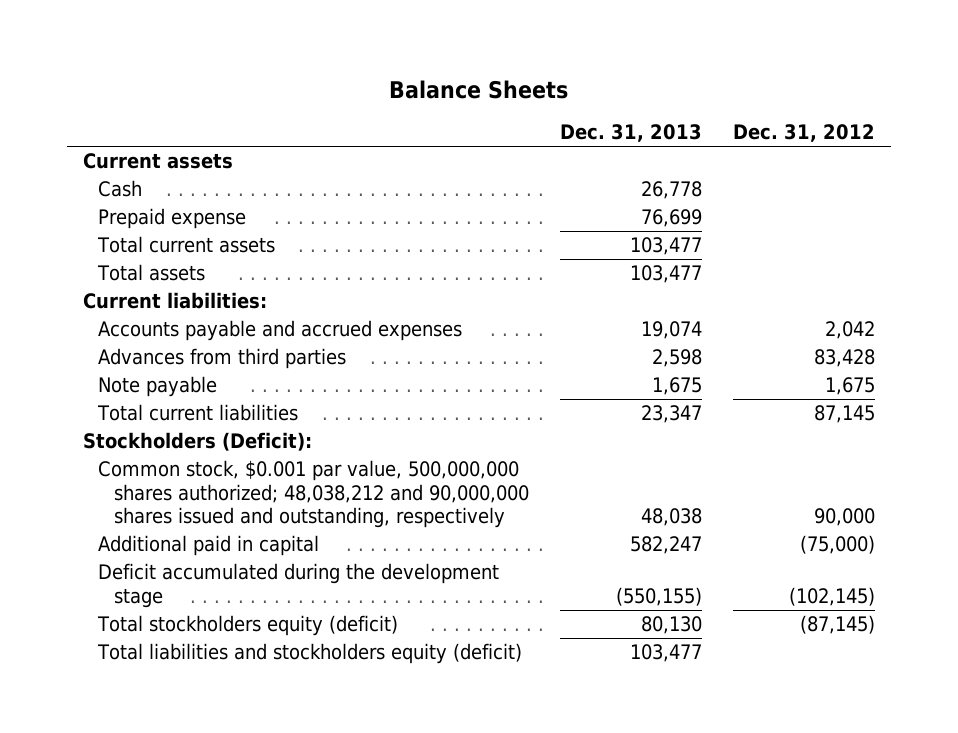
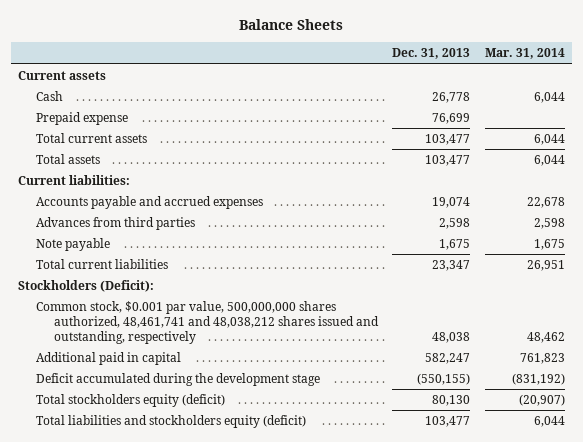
[733,124,876,143] Dec. 31, 2012 -> none
none -> [484,48,565,60] Mar. 31, 2014
[98,460,529,529] Common stock, $0.001 par value, 500,000,000 shares authorized; 48,038,212 and 90,000,000 shares issued and outstanding, respectively -> [36,301,379,344] Common stock, $0.001 par value, 500,000,000 shares authorized, 48,461,741 and 48,038,212 shares issued and outstanding, respectively

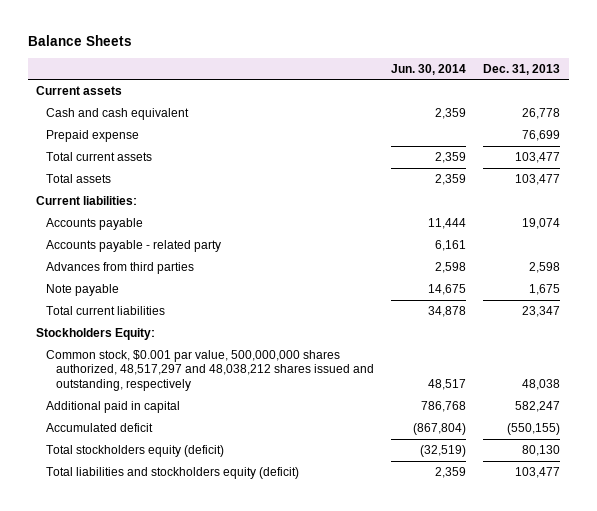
[484,48,565,60] Mar. 31, 2014 -> none
none -> [391,63,467,75] Jun. 30, 2014
[36,91,64,102] Cash -> [46,107,190,120] Cash and cash equivalent
[36,196,264,210] Accounts payable and accrued expenses -> [46,217,144,230] Accounts payable
none -> [46,239,222,252] Accounts payable - related party
[18,280,155,293] Stockholders (Deficit): -> [36,327,156,340] Stockholders Equity:
[36,301,379,344] Common stock, $0.001 par value, 500,000,000 shares authorized, 48,461,741 and 48,038,212 shares issued and outstanding, respectively -> [46,349,374,391] Common stock, $0.001 par value, 500,000,000 shares authorized, 48,517,297 and 48,038,212 shares issued and outstanding, respectively
[36,373,321,387] Deficit accumulated during the development stage -> [46,422,154,432] Accumulated deficit

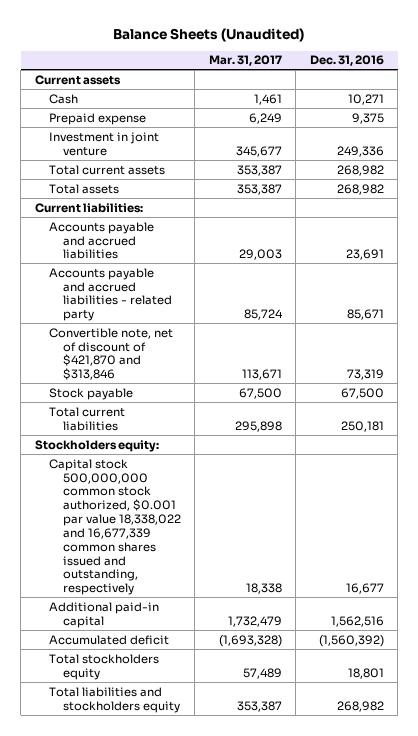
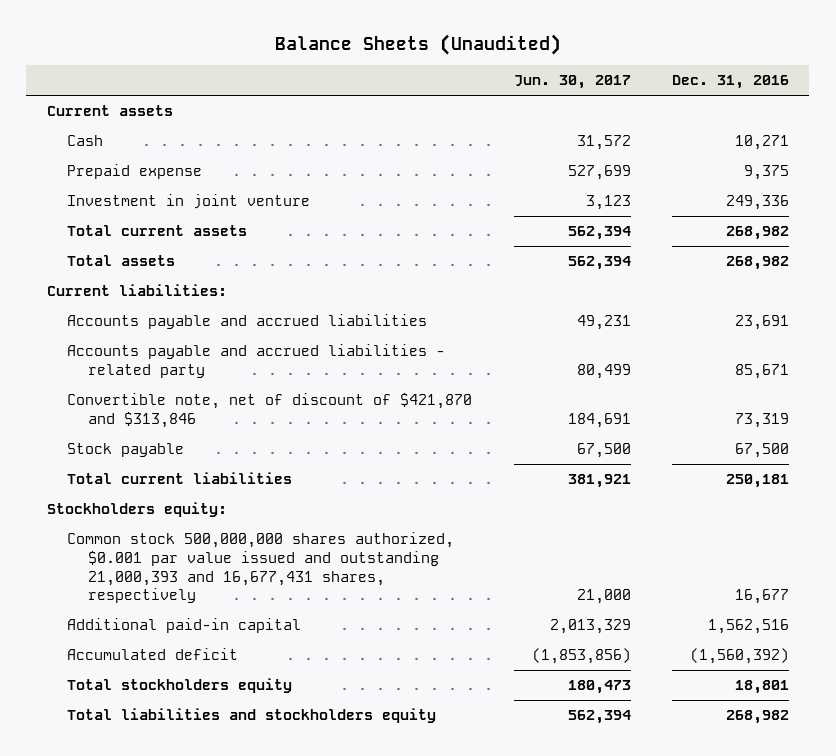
[208,55,282,67] Mar. 31, 2017 -> none
none -> [513,75,631,90] Jun. 30, 2017
[48,458,181,596] Capital stock 500,000,000 common stock authorized, $0.001 par value 18,338,022 and 16,677,339 common shares issued and outstanding, respectively -> [67,532,455,604] Common stock 500,000,000 shares authorized, $0.001 par value issued and outstanding 21,000,393 and 16,677,431 shares, respectively

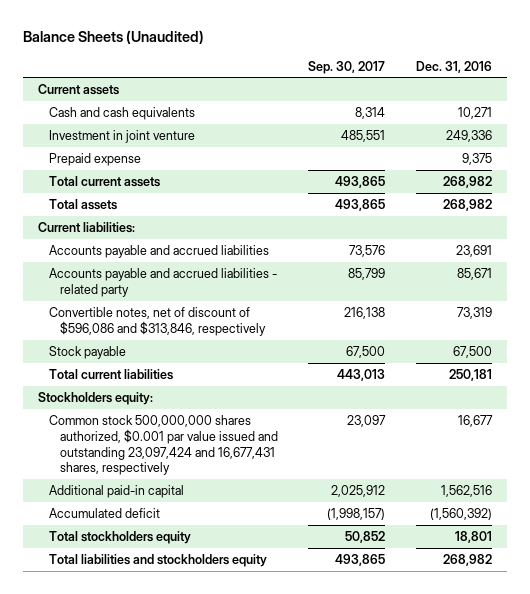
[513,75,631,90] Jun. 30, 2017 -> none
none -> [308,60,386,74] Sep. 30, 2017
[67,135,104,147] Cash -> [48,107,195,121] Cash and cash equivalents
[67,164,203,180] Prepaid expense -> [48,153,141,167] Prepaid expense
[67,393,473,429] Convertible note, net of discount of $421,870 and $313,846 -> [48,307,266,336] Convertible notes, net of discount of $596,086 and $313,846, respectively
[67,532,455,604] Common stock 500,000,000 shares authorized, $0.001 par value issued and outstanding 21,000,393 and 16,677,431 shares, respectively -> [48,415,278,476] Common stock 500,000,000 shares authorized, $0.001 par value issued and outstanding 23,097,424 and 16,677,431 shares, respectively

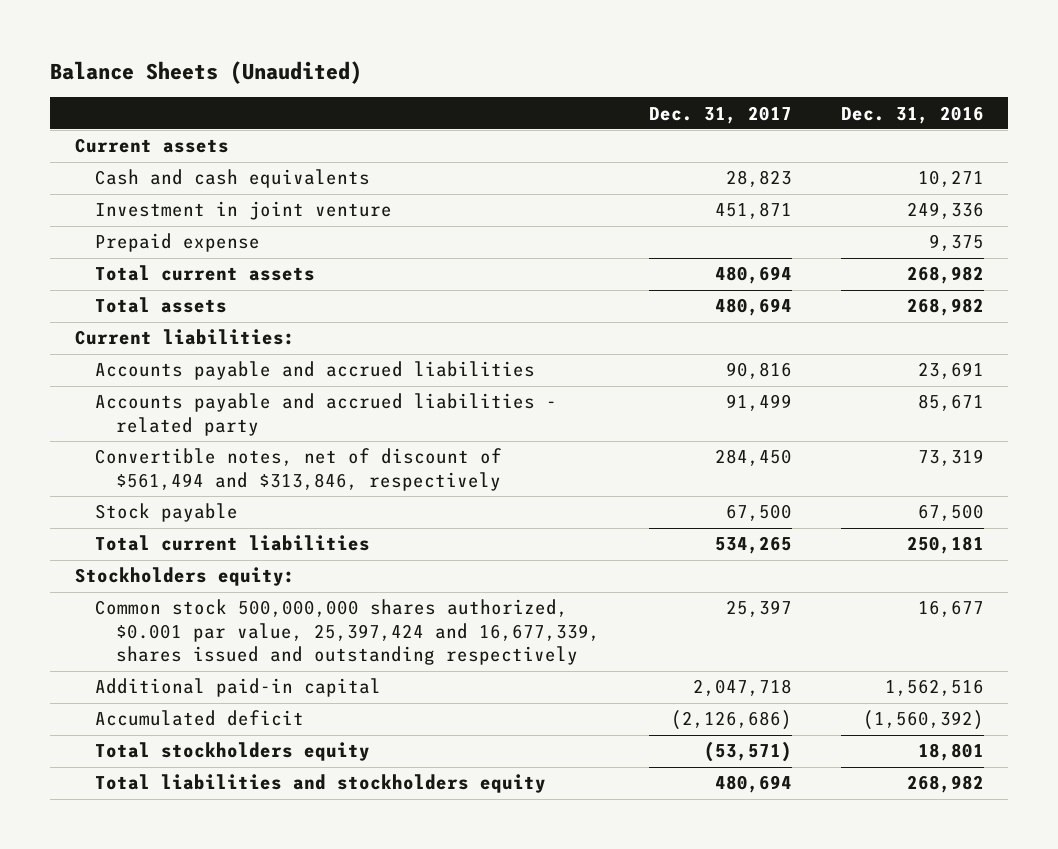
[308,60,386,74] Sep. 30, 2017 -> none
none -> [648,105,792,124] Dec. 31, 2017
[48,307,266,336] Convertible notes, net of discount of $596,086 and $313,846, respectively -> [95,448,503,491] Convertible notes, net of discount of $561,494 and $313,846, respectively
[48,415,278,476] Common stock 500,000,000 shares authorized, $0.001 par value issued and outstanding 23,097,424 and 16,677,431 shares, respectively -> [95,599,600,666] Common stock 500,000,000 shares authorized, $0.001 par value, 25,397,424 and 16,677,339, shares issued and outstanding respectively

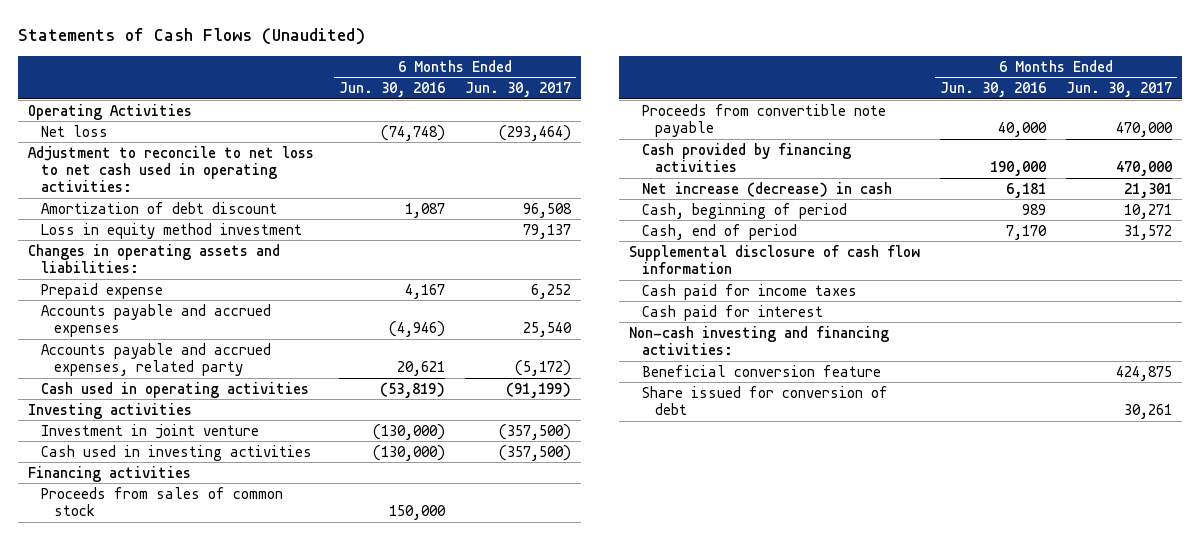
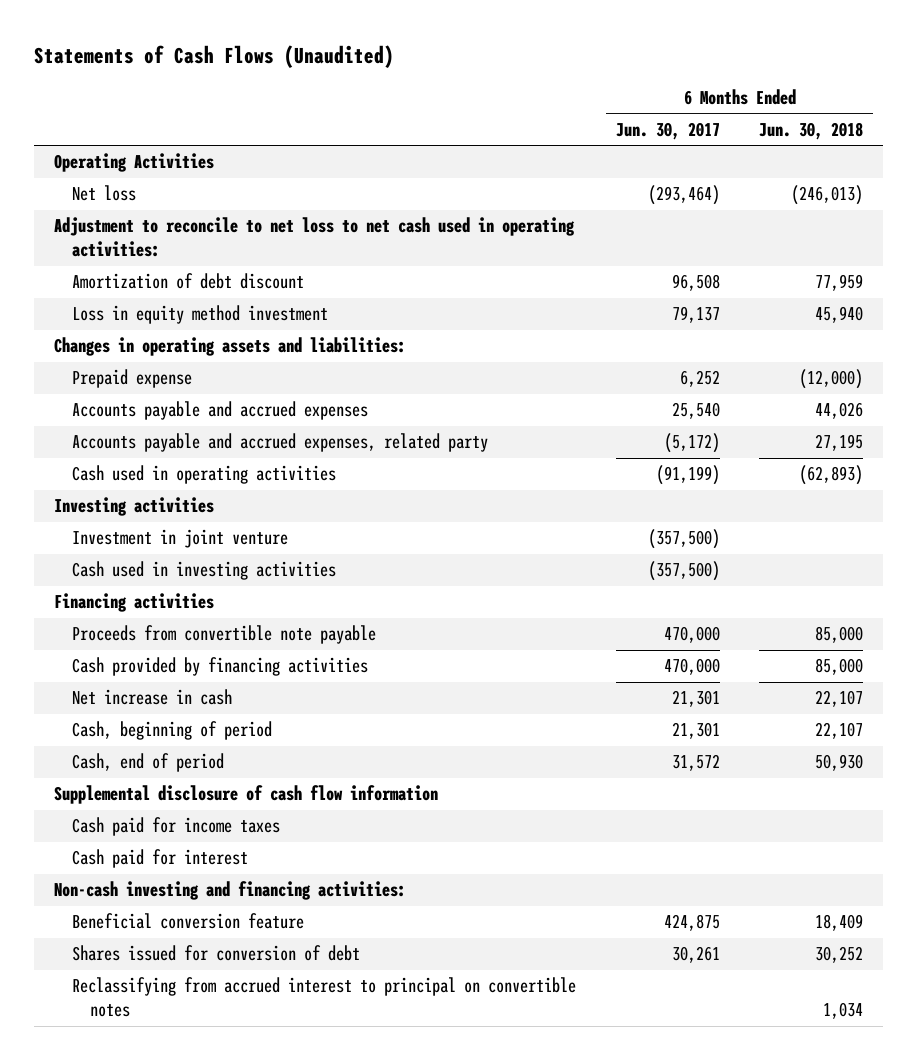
[338,82,445,98] Jun. 30, 2016 -> none
none -> [759,121,864,140] Jun. 30, 2018
[41,486,284,517] Proceeds from sales of common stock -> none
[642,181,893,197] Net increase (decrease) in cash -> [71,689,232,706] Net increase in cash
[1124,203,1173,219] 10,271 -> [671,722,720,740] 21,301
[642,385,889,416] Share issued for conversion of debt -> [71,945,360,962] Shares issued for conversion of debt
none -> [71,977,576,1018] Reclassifying from accrued interest to principal on convertible notes

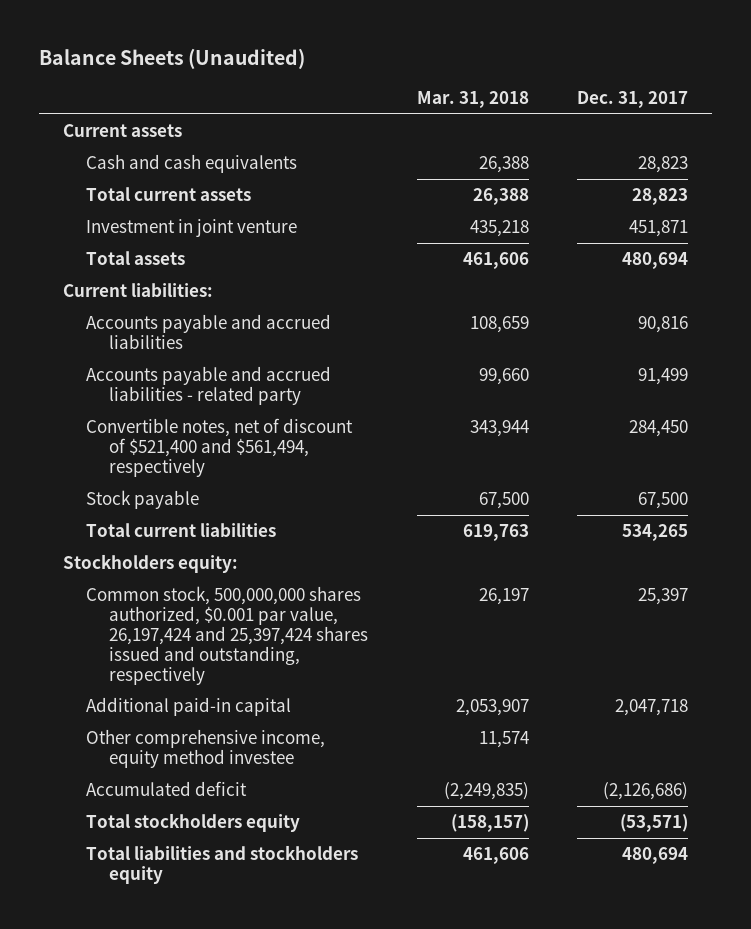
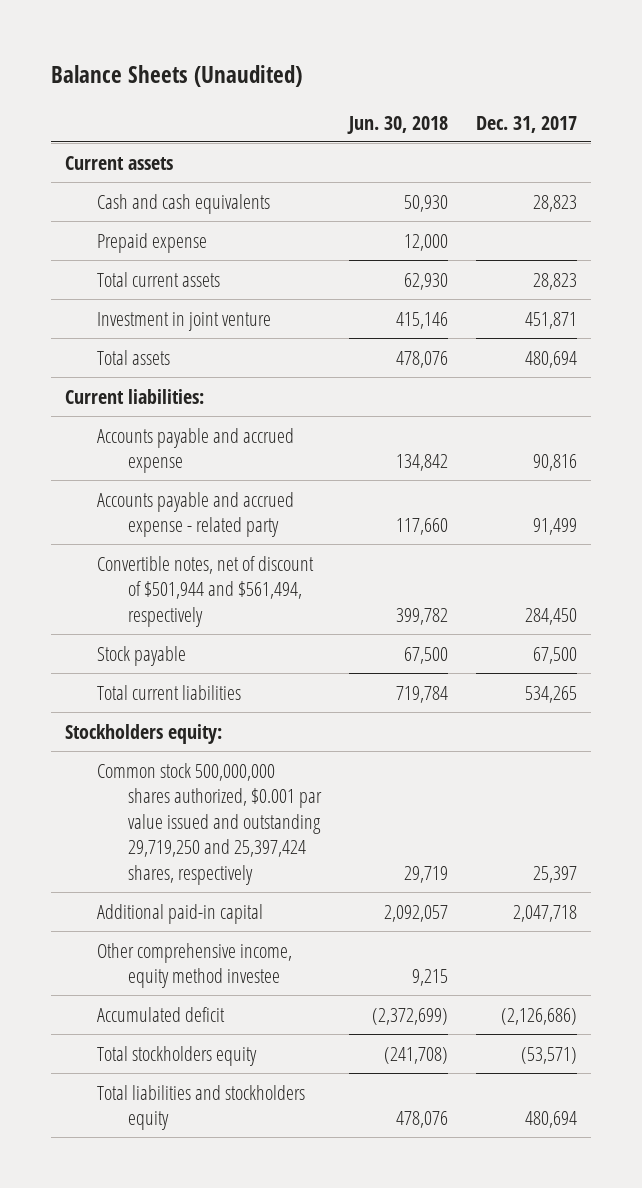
[416,91,529,109] Mar. 31, 2018 -> none
none -> [346,115,448,134] Jun. 30, 2018
none -> [96,232,207,253] Prepaid expense
[86,314,332,349] Accounts payable and accrued liabilities -> [96,427,294,474] Accounts payable and accrued expense
[86,366,332,405] Accounts payable and accrued liabilities - related party -> [96,491,294,538] Accounts payable and accrued expense - related party
[86,418,354,477] Convertible notes, net of discount of $521,400 and $561,494, respectively -> [96,555,314,627] Convertible notes, net of discount of $501,944 and $561,494, respectively
[86,586,369,685] Common stock, 500,000,000 shares authorized, $0.001 par value, 26,197,424 and 25,397,424 shares issued and outstanding, respectively -> [96,762,322,885] Common stock 500,000,000 shares authorized, $0.001 par value issued and outstanding 29,719,250 and 25,397,424 shares, respectively

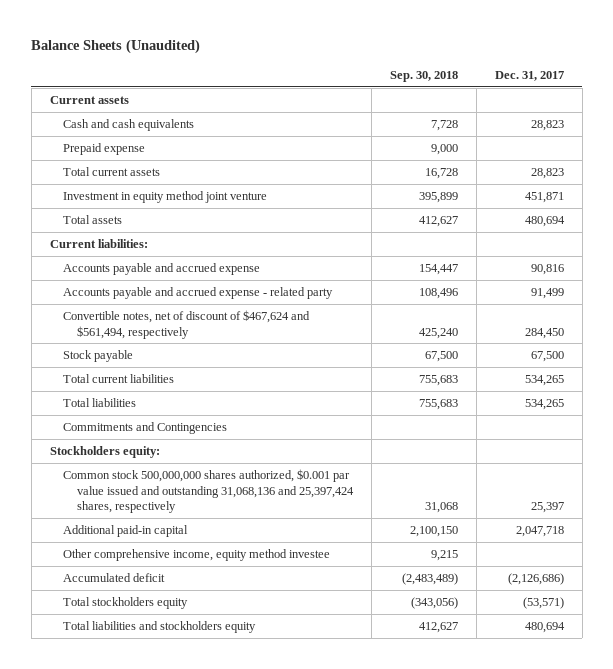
[346,115,448,134] Jun. 30, 2018 -> none
none -> [389,70,458,82] Sep. 30, 2018
[96,311,271,331] Investment in joint venture -> [63,191,268,204] Investment in equity method joint venture
[96,555,314,627] Convertible notes, net of discount of $501,944 and $561,494, respectively -> [63,310,311,339] Convertible notes, net of discount of $467,624 and $561,494, respectively
none -> [63,398,137,408] Total liabilities
none -> [63,422,228,435] Commitments and Contingencies
[96,762,322,885] Common stock 500,000,000 shares authorized, $0.001 par value issued and outstanding 29,719,250 and 25,397,424 shares, respectively -> [63,469,354,514] Common stock 500,000,000 shares authorized, $0.001 par value issued and outstanding 31,068,136 and 25,397,424 shares, respectively

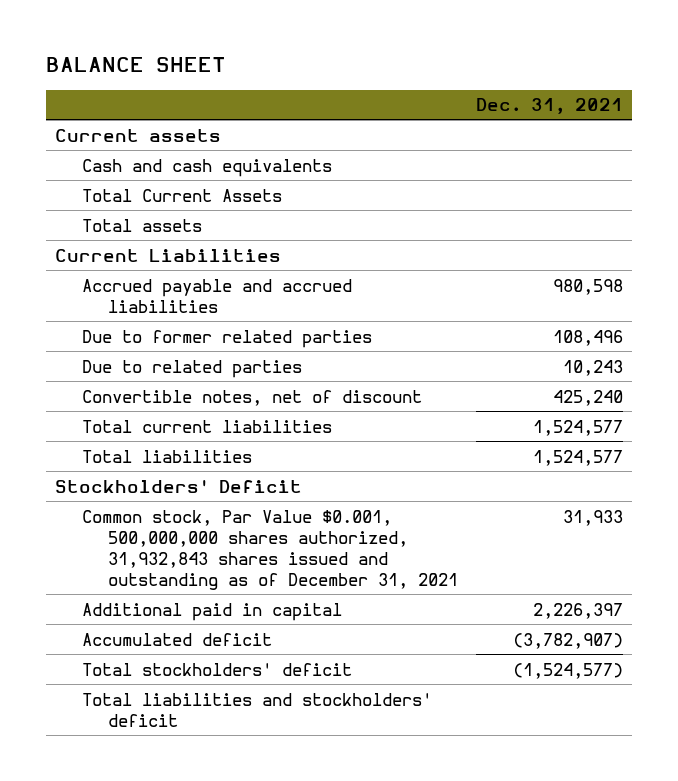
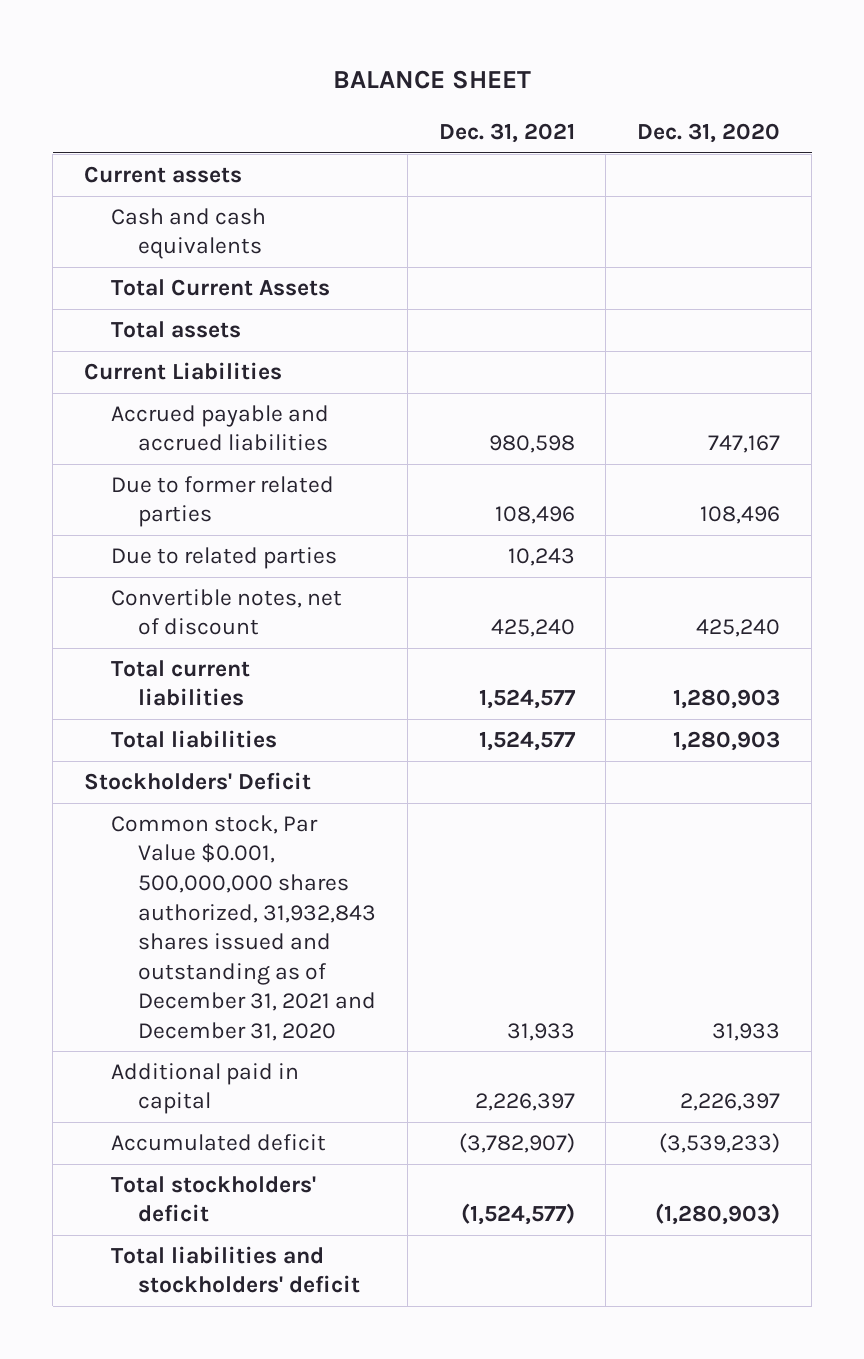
none -> [637,122,781,143] Dec. 31, 2020
[81,509,459,590] Common stock, Par Value $0.001, 500,000,000 shares authorized, 31,932,843 shares issued and outstanding as of December 31, 2021 -> [111,814,377,1041] Common stock, Par Value $0.001, 500,000,000 shares authorized, 31,932,843 shares issued and outstanding as of December 31, 2021 and December 31, 2020

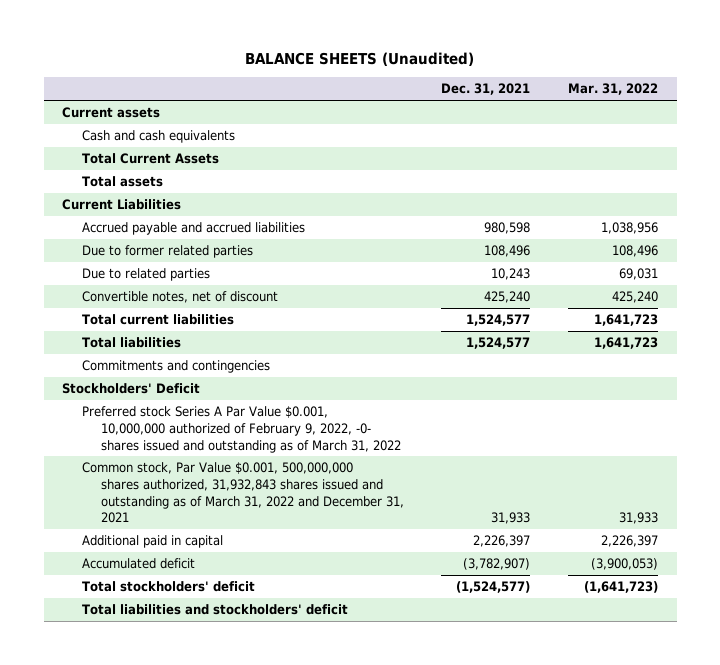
[333,70,532,90] BALANCE SHEET -> [245,52,475,67] BALANCE SHEETS (Unaudited)
[637,122,781,143] Dec. 31, 2020 -> none
none -> [567,83,658,96] Mar. 31, 2022
none -> [81,360,270,374] Commitments and contingencies
none -> [81,406,402,453] Preferred stock Series A Par Value $0.001, 10,000,000 authorized of February 9, 2022, -0- shares issued and outstanding as of March 31, 2022
[111,814,377,1041] Common stock, Par Value $0.001, 500,000,000 shares authorized, 31,932,843 shares issued and outstanding as of December 31, 2021 and December 31, 2020 -> [81,462,405,524] Common stock, Par Value $0.001, 500,000,000 shares authorized, 31,932,843 shares issued and outstanding as of March 31, 2022 and December 31, 2021

